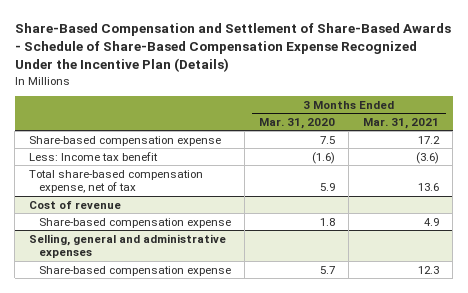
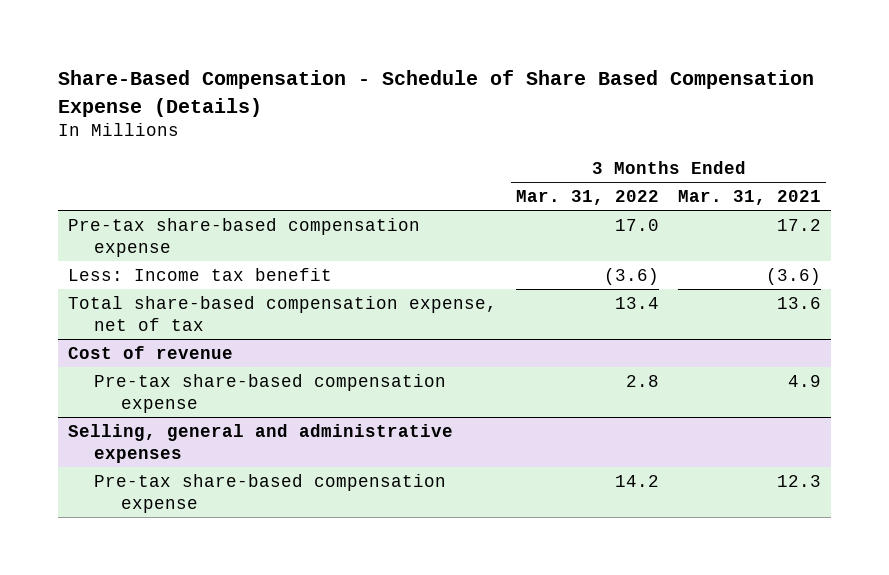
[14,22,451,72] Share-Based Compensation and Settlement of Share-Based Awards - Schedule of Share-Based Compensation Expense Recognized Under the Incentive Plan (Details) -> [58,70,815,117] Share-Based Compensation - Schedule of Share Based Compensation Expense (Details)
[258,117,335,129] Mar. 31, 2020 -> none
none -> [516,190,660,206] Mar. 31, 2022
[29,135,222,146] Share-based compensation expense -> [67,217,420,257] Pre-tax share-based compensation expense
[38,217,231,228] Share-based compensation expense -> [94,373,447,413] Pre-tax share-based compensation expense
[38,265,231,276] Share-based compensation expense -> [94,473,447,513] Pre-tax share-based compensation expense

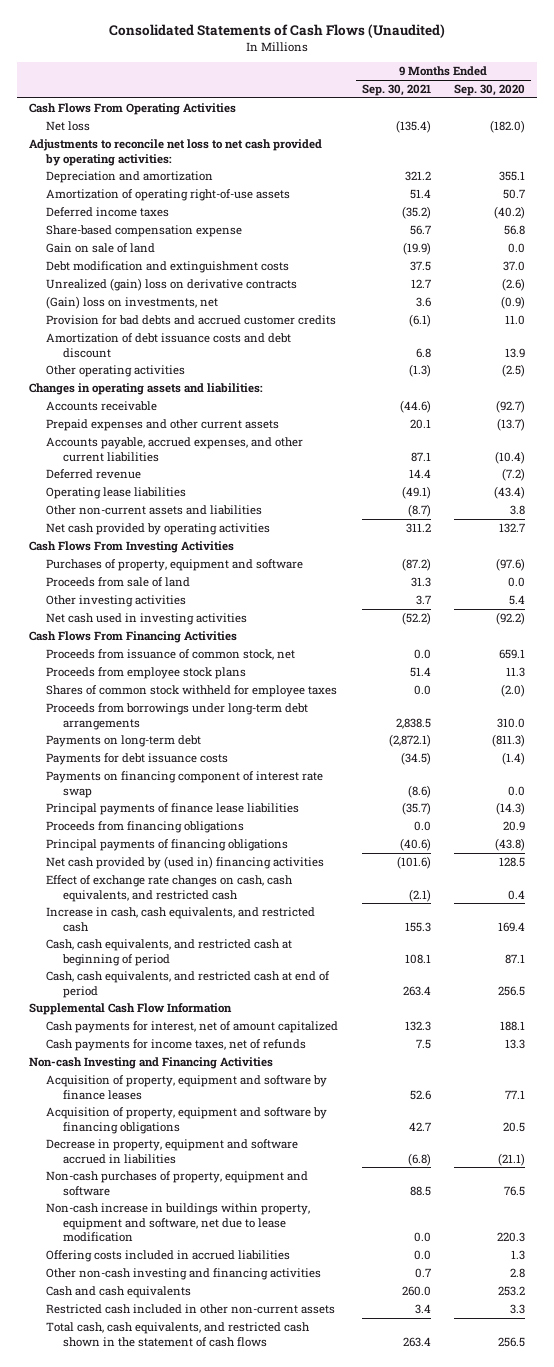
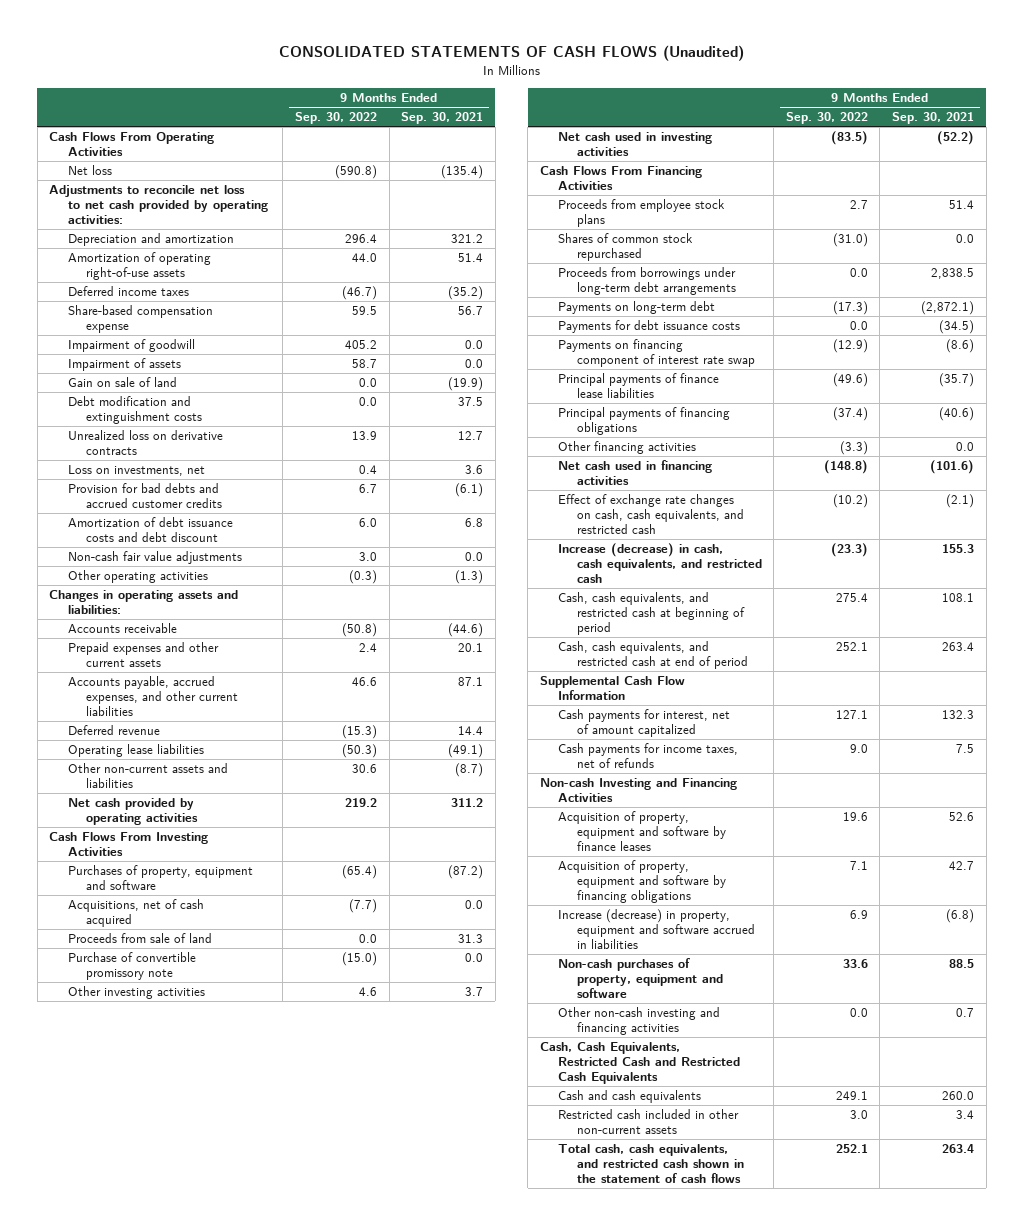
[109,23,446,38] Consolidated Statements of Cash Flows (Unaudited) -> [278,45,744,62] CONSOLIDATED STATEMENTS OF CASH FLOWS (Unaudited)
[454,84,526,97] Sep. 30, 2020 -> none
none -> [295,112,378,125] Sep. 30, 2022
none -> [67,339,195,353] Impairment of goodwill
none -> [67,358,181,372] Impairment of assets
[45,278,297,292] Unrealized (gain) loss on derivative contracts -> [67,430,223,456] Unrealized loss on derivative contracts
[45,296,218,310] (Gain) loss on investments, net -> [67,465,205,477] Loss on investments, net
none -> [67,551,242,565] Non-cash fair value adjustments
none -> [67,899,204,928] Acquisitions, net of cash acquired
none -> [67,952,196,981] Purchase of convertible promissory note
[45,649,295,661] Proceeds from issuance of common stock, net -> none
[45,685,337,698] Shares of common stock withheld for employee taxes -> none
none -> [558,233,694,262] Shares of common stock repurchased
[45,821,244,834] Proceeds from financing obligations -> none
none -> [558,441,697,455] Other financing activities
[45,856,324,870] Net cash provided by (used in) financing activities -> [558,460,713,486] Net cash used in financing activities
[45,907,315,932] Increase in cash, cash equivalents, and restricted cash -> [558,543,762,584] Increase (decrease) in cash, cash equivalents, and restricted cash
[45,1139,298,1164] Decrease in property, equipment and software accrued in liabilities -> [558,909,755,950] Increase (decrease) in property, equipment and software accrued in liabilities
[45,1203,310,1243] Non-cash increase in buildings within property, equipment and software, net due to lease modification -> none
[45,1250,290,1263] Offering costs included in accrued liabilities -> none
none -> [539,1042,741,1085] Cash, Cash Equivalents, Restricted Cash and Restricted Cash Equivalents

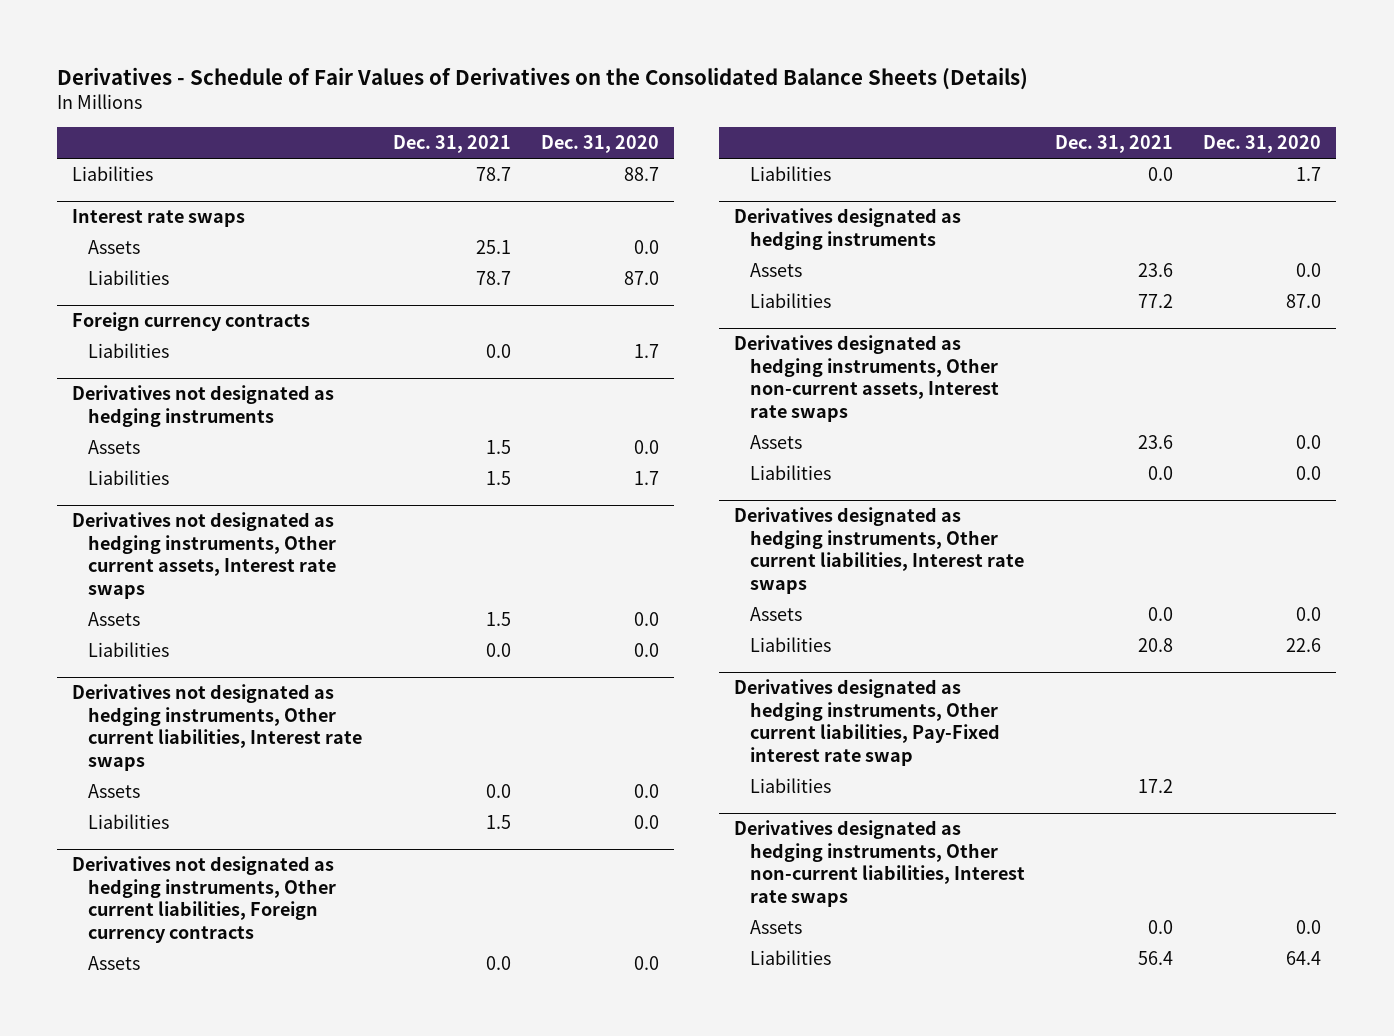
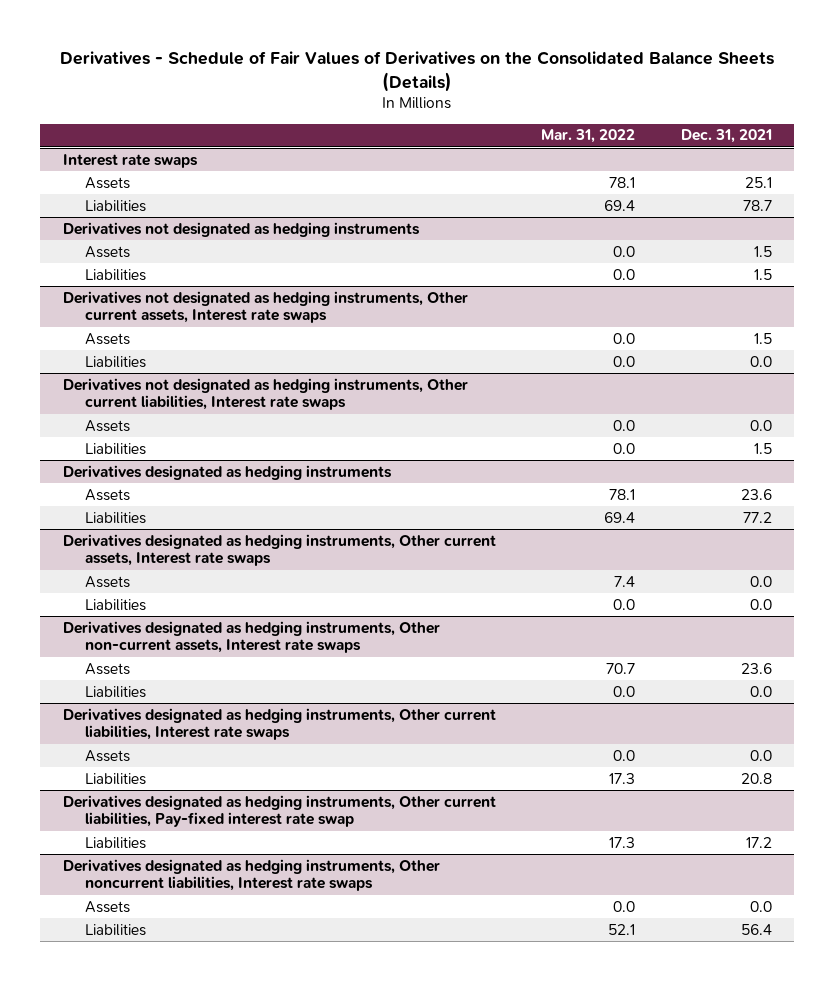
[541,135,660,154] Dec. 31, 2020 -> none
none -> [541,129,636,144] Mar. 31, 2022
[72,166,154,182] Liabilities -> none
[72,312,311,332] Foreign currency contracts -> none
[88,343,170,359] Liabilities -> none
[72,856,337,943] Derivatives not designated as hedging instruments, Other current liabilities, Foreign currency contracts -> none
[88,956,141,971] Assets -> none
[750,166,832,182] Liabilities -> none
none -> [62,533,496,567] Derivatives designated as hedging instruments, Other current assets, Interest rate swaps
none -> [84,575,130,588] Assets
none -> [84,598,146,611] Liabilities
[734,679,1001,766] Derivatives designated as hedging instruments, Other current liabilities, Pay-Fixed interest rate swap -> [62,794,496,828] Derivatives designated as hedging instruments, Other current liabilities, Pay-fixed interest rate swap
[734,820,1026,907] Derivatives designated as hedging instruments, Other non-current liabilities, Interest rate swaps -> [62,858,440,892] Derivatives designated as hedging instruments, Other noncurrent liabilities, Interest rate swaps

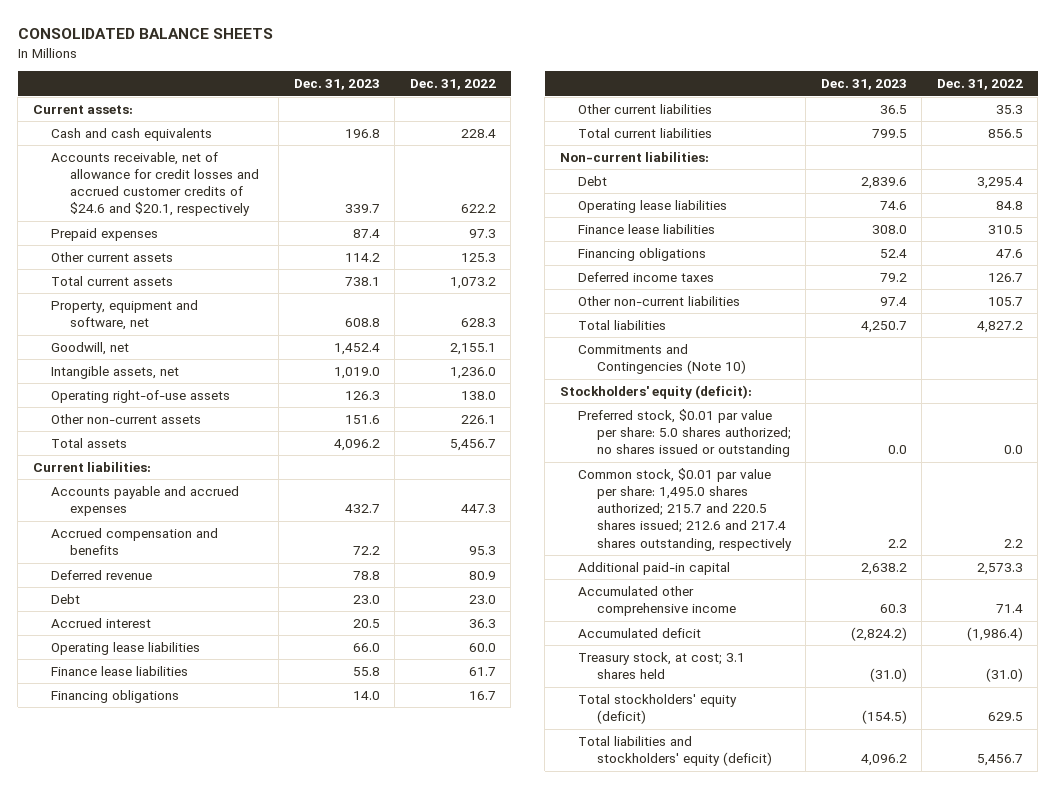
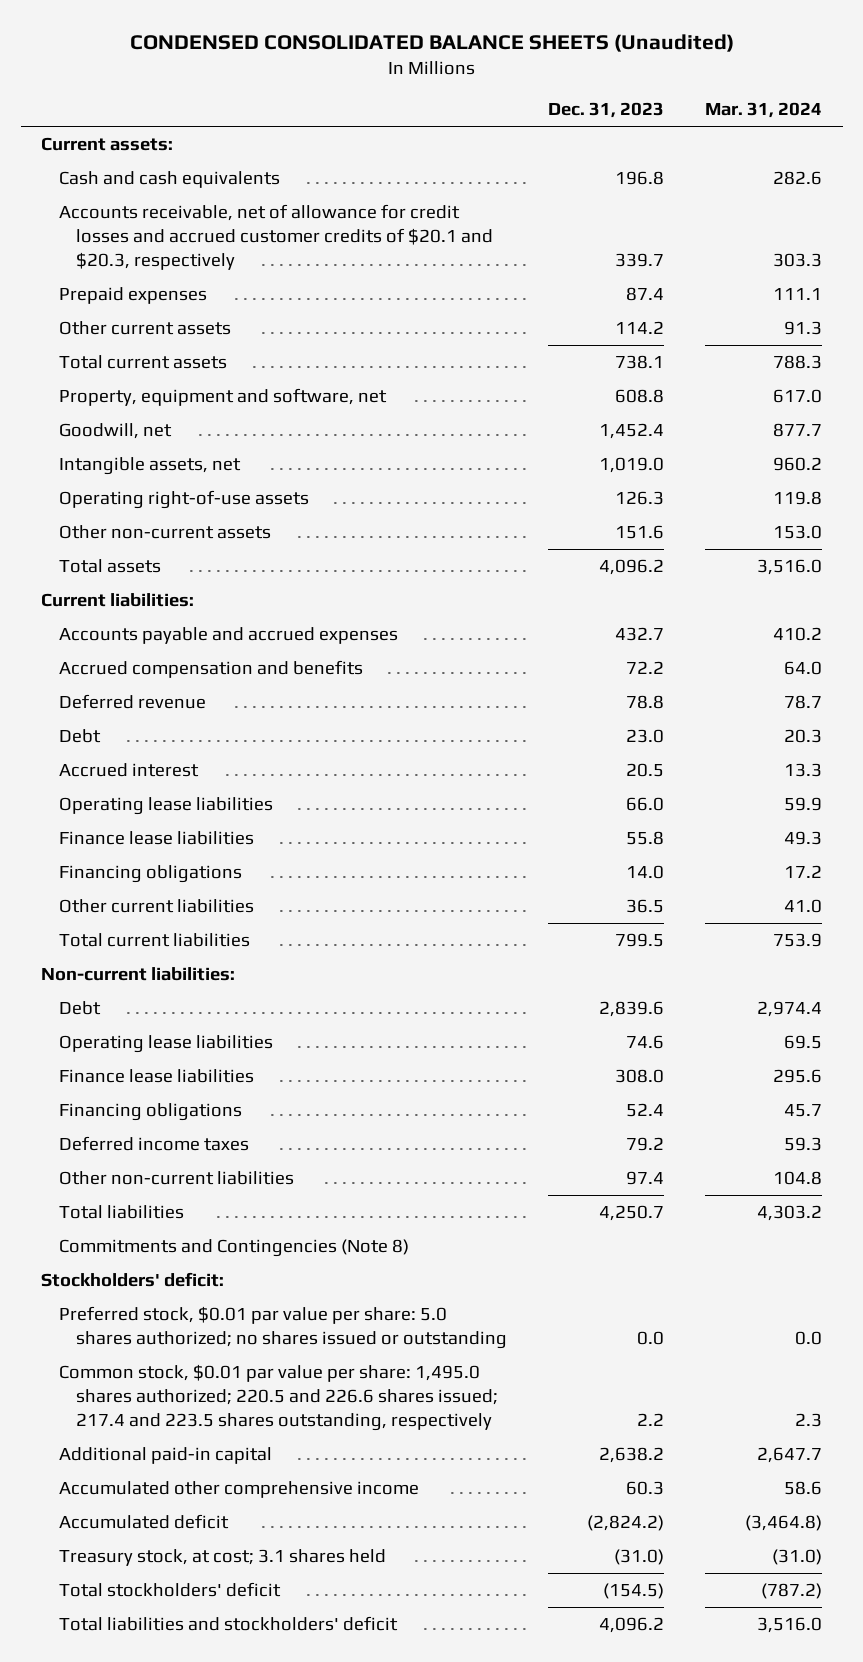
[17,28,273,40] CONSOLIDATED BALANCE SHEETS -> [129,34,734,53] CONDENSED CONSOLIDATED BALANCE SHEETS (Unaudited)
[409,79,496,91] Dec. 31, 2022 -> none
none -> [705,102,823,119] Mar. 31, 2024
[51,152,259,217] Accounts receivable, net of allowance for credit losses and accrued customer credits of $24.6 and $20.1, respectively -> [58,203,493,270] Accounts receivable, net of allowance for credit losses and accrued customer credits of $20.1 and $20.3, respectively
[578,344,746,375] Commitments and Contingencies (Note 10) -> [58,1238,409,1257] Commitments and Contingencies (Note 8)
[559,385,752,400] Stockholders' equity (deficit): -> [41,1271,225,1287] Stockholders' deficit:
[578,468,792,551] Common stock, $0.01 par value per share: 1,495.0 shares authorized; 215.7 and 220.5 shares issued; 212.6 and 217.4 shares outstanding, respectively -> [58,1363,498,1431] Common stock, $0.01 par value per share: 1,495.0 shares authorized; 220.5 and 226.6 shares issued; 217.4 and 223.5 shares outstanding, respectively
[578,694,738,725] Total stockholders' equity (deficit) -> [58,1581,281,1597] Total stockholders' deficit
[578,736,772,767] Total liabilities and stockholders' equity (deficit) -> [58,1615,398,1631] Total liabilities and stockholders' deficit

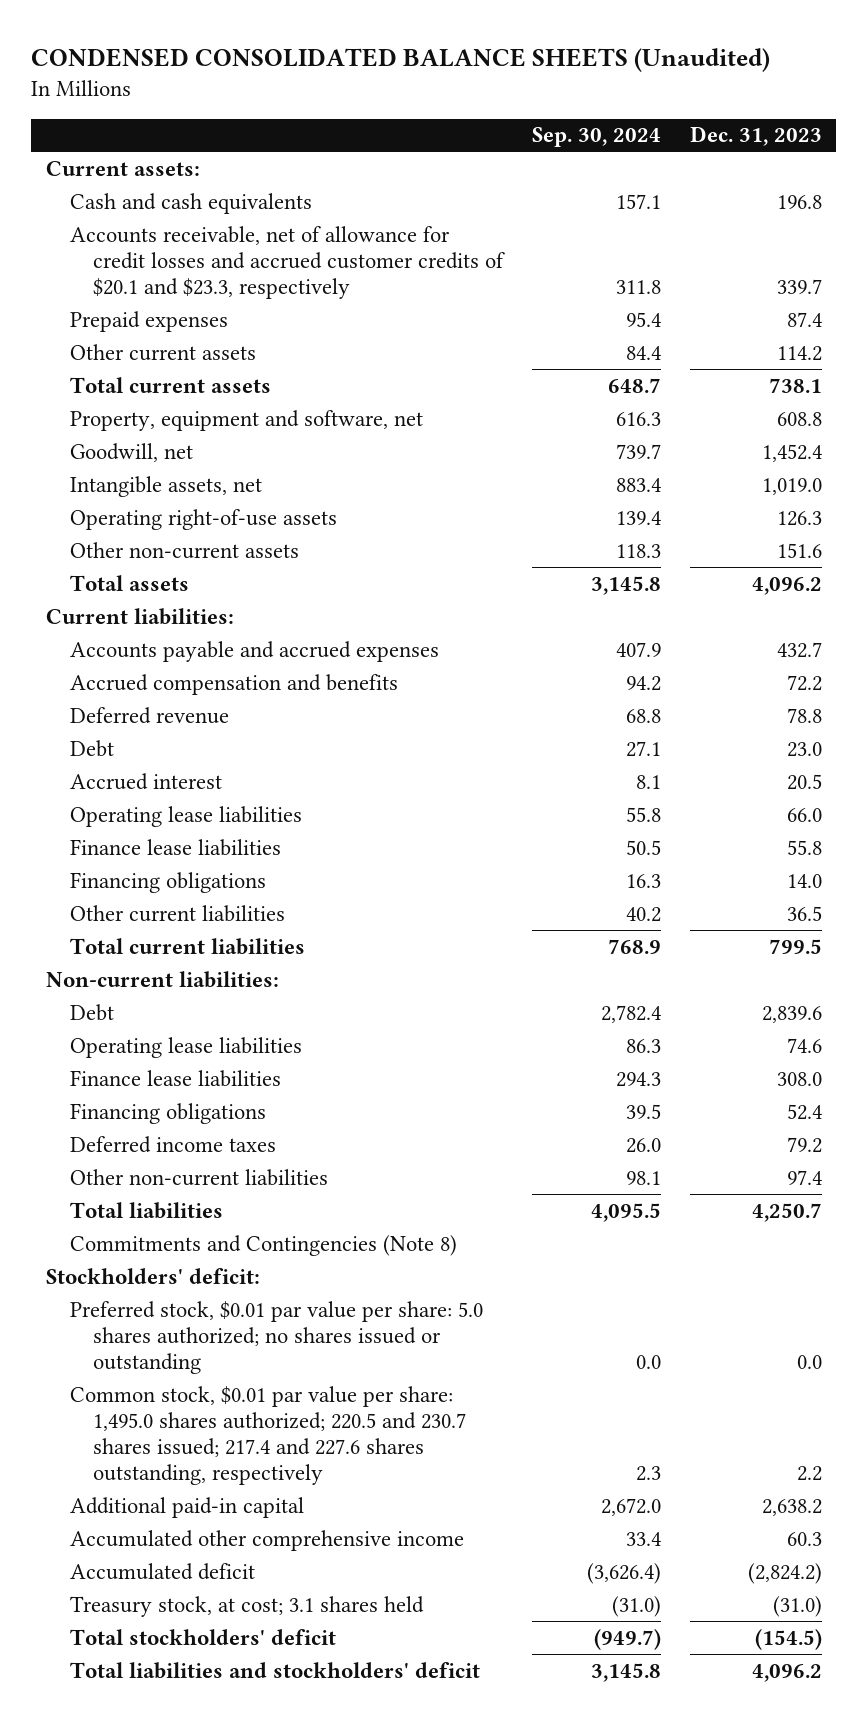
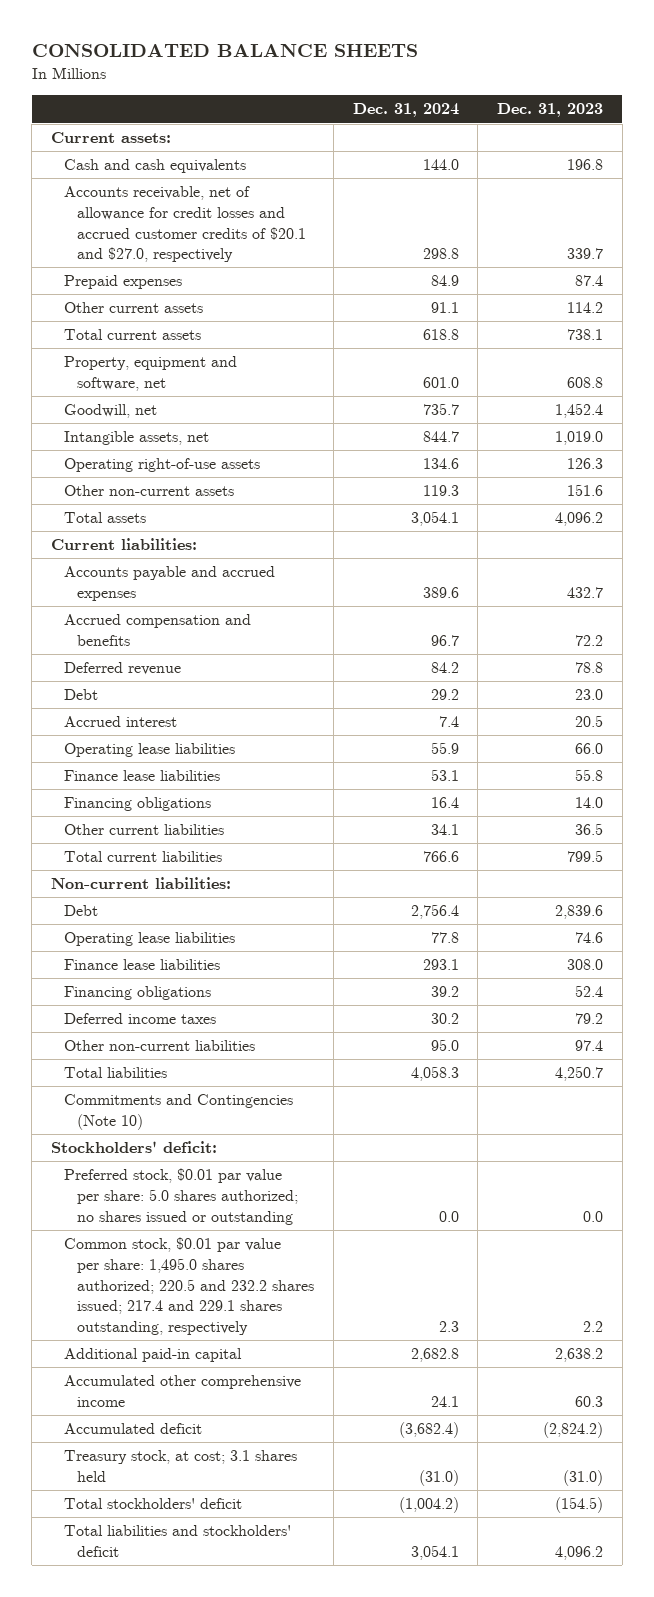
[31,48,771,73] CONDENSED CONSOLIDATED BALANCE SHEETS (Unaudited) -> [31,44,418,58] CONSOLIDATED BALANCE SHEETS
[532,127,662,148] Sep. 30, 2024 -> none
none -> [352,103,459,118] Dec. 31, 2024
[69,225,506,299] Accounts receivable, net of allowance for credit losses and accrued customer credits of $20.1 and $23.3, respectively -> [64,186,307,263] Accounts receivable, net of allowance for credit losses and accrued customer credits of $20.1 and $27.0, respectively
[69,1234,457,1256] Commitments and Contingencies (Note 8) -> [64,1094,294,1130] Commitments and Contingencies (Note 10)
[69,1385,467,1485] Common stock, $0.01 par value per share: 1,495.0 shares authorized; 220.5 and 230.7 shares issued; 217.4 and 227.6 shares outstanding, respectively -> [64,1237,315,1336] Common stock, $0.01 par value per share: 1,495.0 shares authorized; 220.5 and 232.2 shares issued; 217.4 and 229.1 shares outstanding, respectively

